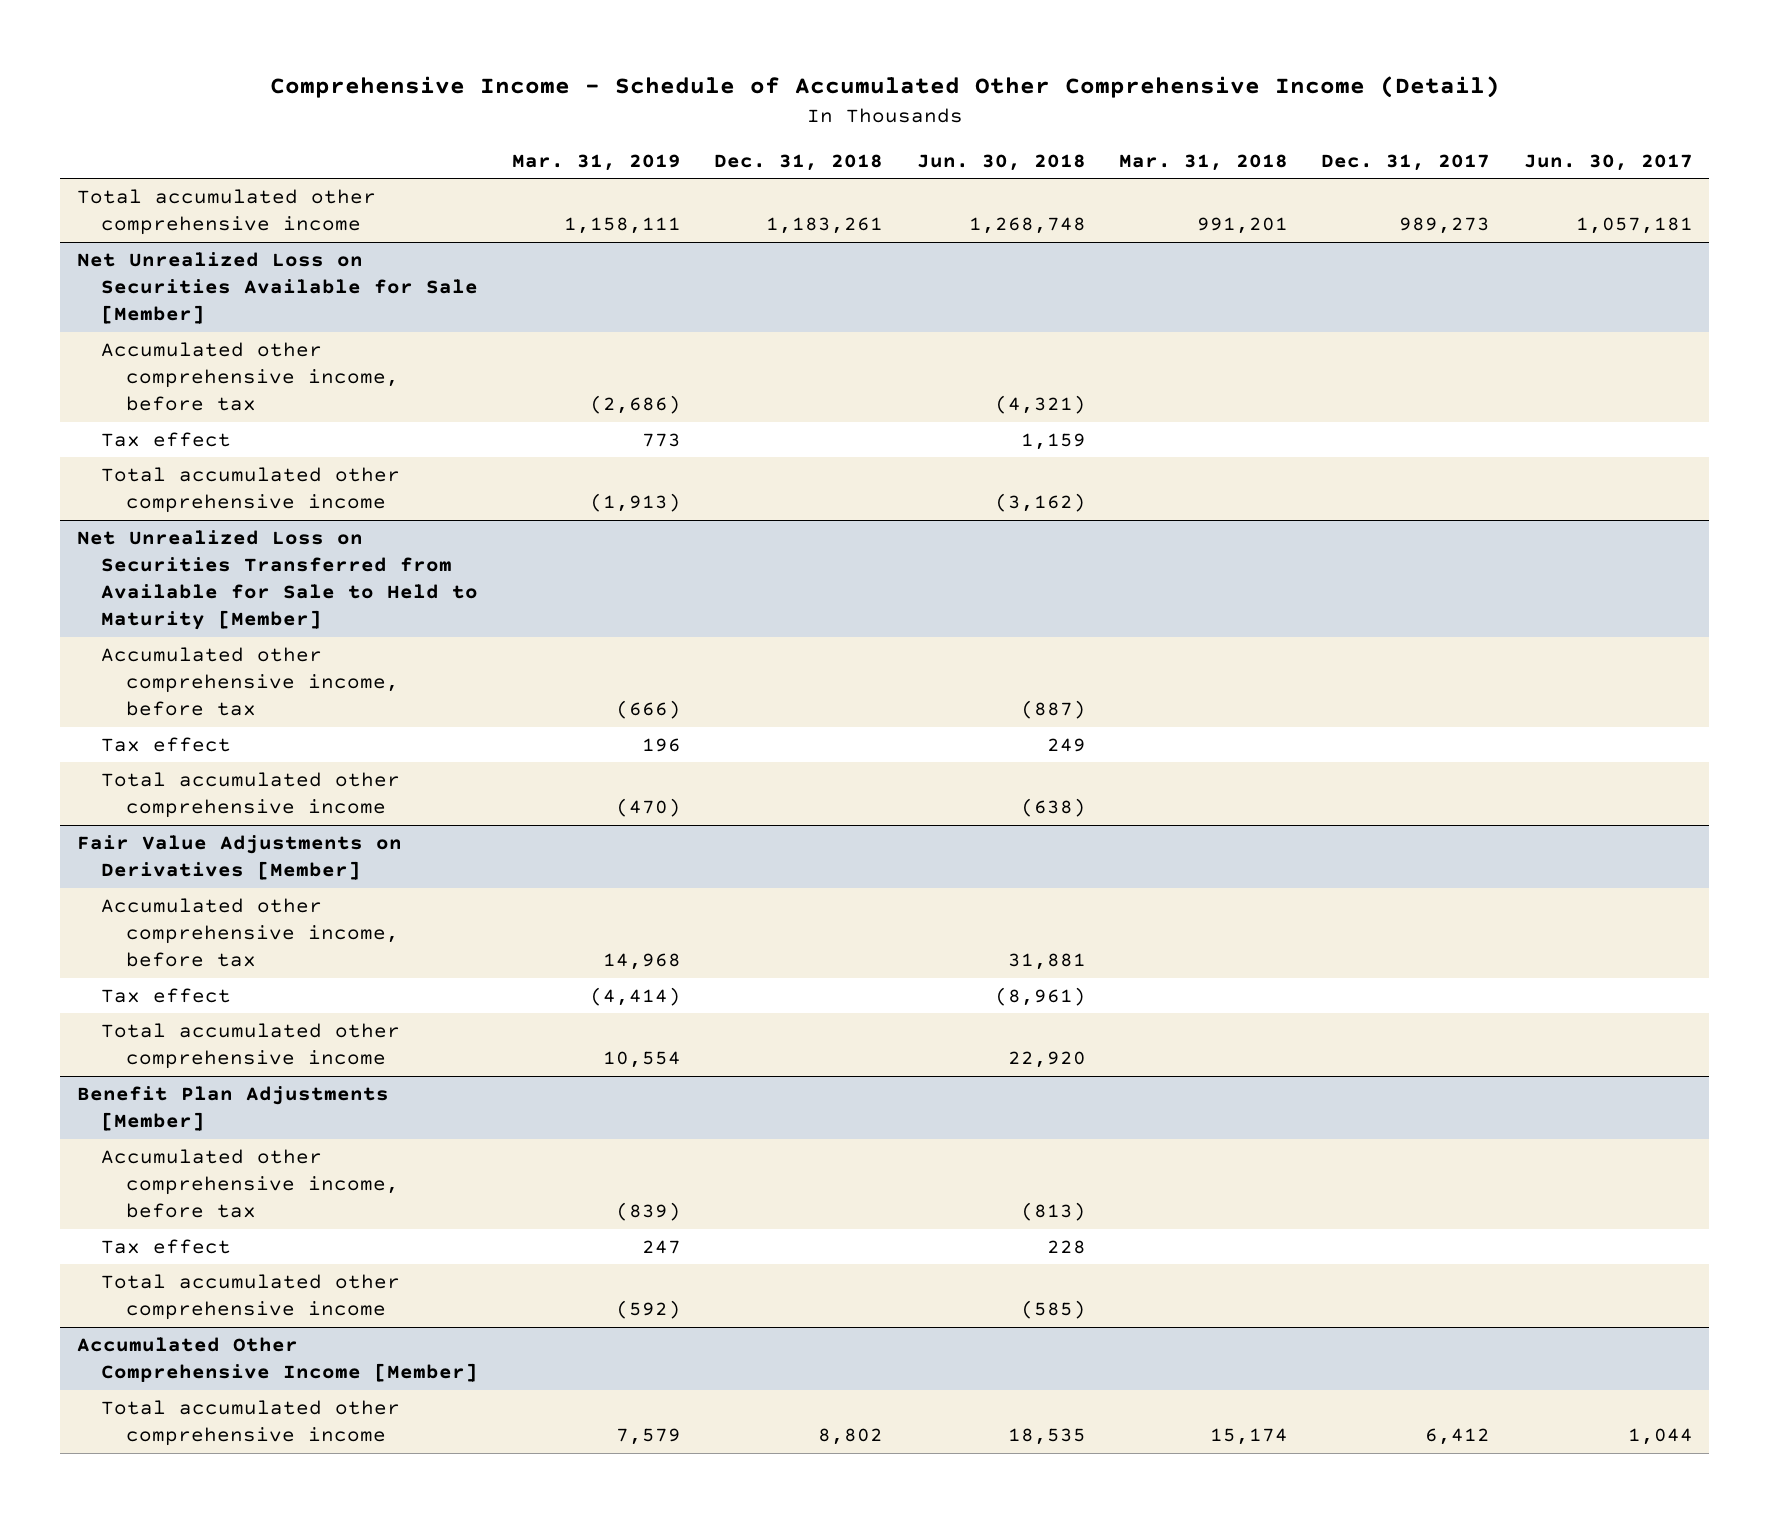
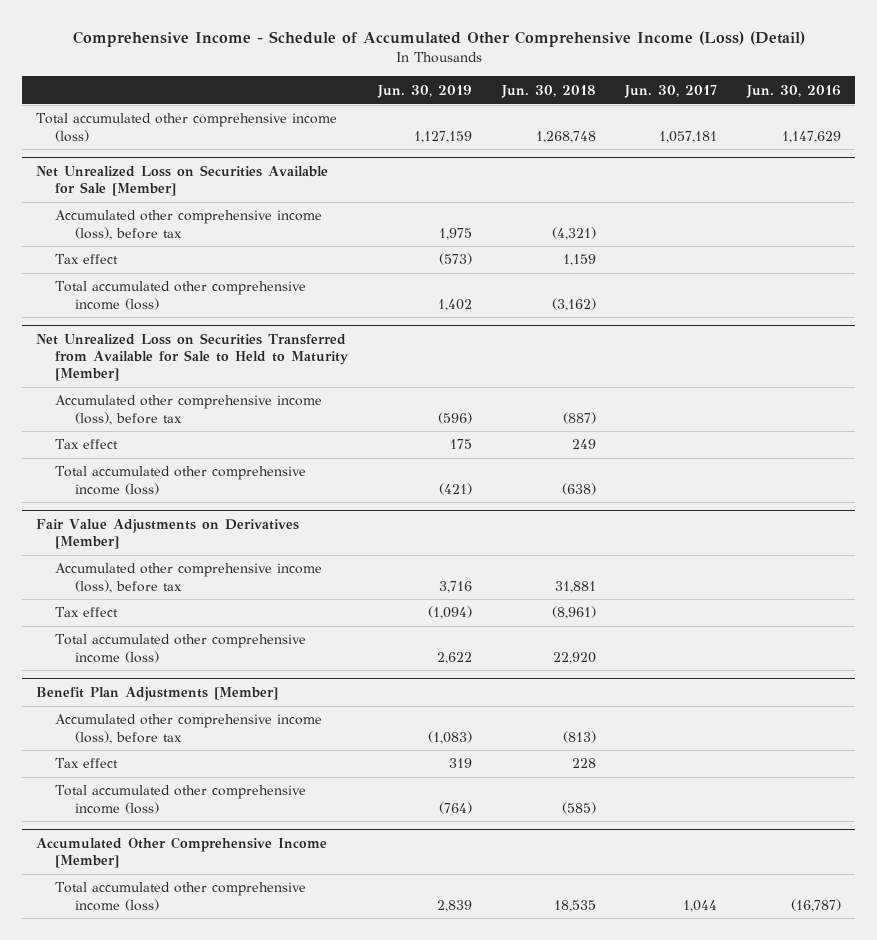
[269,76,1500,99] Comprehensive Income - Schedule of Accumulated Other Comprehensive Income (Detail) -> [72,31,805,48] Comprehensive Income - Schedule of Accumulated Other Comprehensive Income (Loss) (Detail)
[511,153,681,171] Mar. 31, 2019 -> none
[714,153,884,171] Dec. 31, 2018 -> none
[1118,153,1288,171] Mar. 31, 2018 -> none
[1321,153,1491,171] Dec. 31, 2017 -> none
none -> [377,84,473,98] Jun. 30, 2019
none -> [745,84,841,98] Jun. 30, 2016
[77,188,377,236] Total accumulated other comprehensive income -> [36,113,338,142] Total accumulated other comprehensive income (loss)
[101,341,399,412] Accumulated other comprehensive income, before tax -> [55,210,323,240] Accumulated other comprehensive income (loss), before tax
[101,466,401,514] Total accumulated other comprehensive income -> [55,281,307,310] Total accumulated other comprehensive income (loss)
[101,646,399,717] Accumulated other comprehensive income, before tax -> [55,395,323,425] Accumulated other comprehensive income (loss), before tax
[101,771,401,819] Total accumulated other comprehensive income -> [55,466,307,495] Total accumulated other comprehensive income (loss)
[101,897,399,968] Accumulated other comprehensive income, before tax -> [55,563,323,593] Accumulated other comprehensive income (loss), before tax
[101,1022,401,1070] Total accumulated other comprehensive income -> [55,634,307,663] Total accumulated other comprehensive income (loss)
[101,1148,399,1219] Accumulated other comprehensive income, before tax -> [55,714,323,744] Accumulated other comprehensive income (loss), before tax
[101,1273,401,1321] Total accumulated other comprehensive income -> [55,785,307,814] Total accumulated other comprehensive income (loss)
[101,1399,401,1447] Total accumulated other comprehensive income -> [55,882,307,911] Total accumulated other comprehensive income (loss)

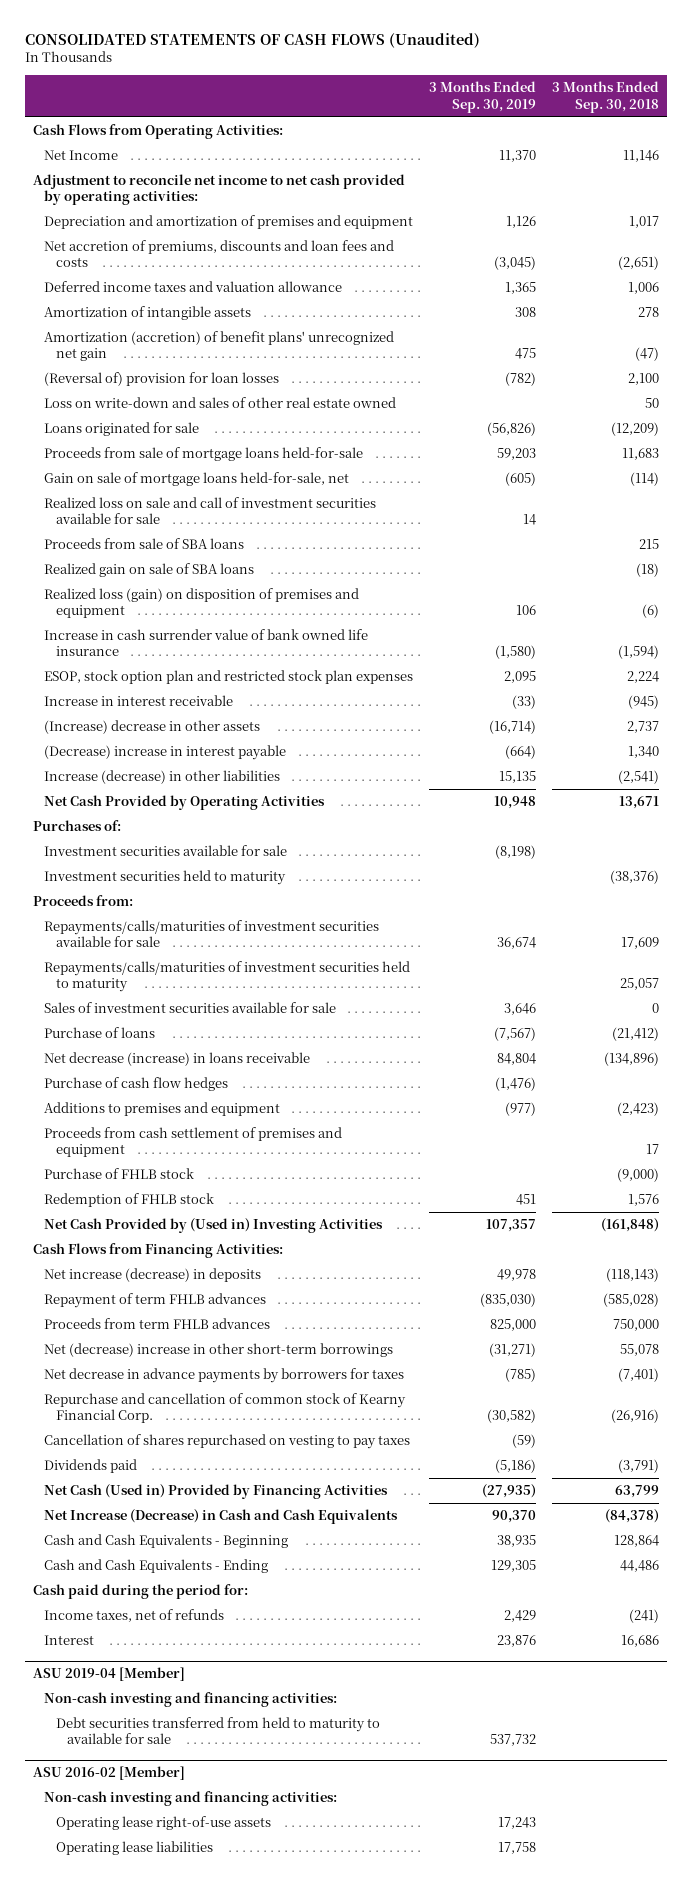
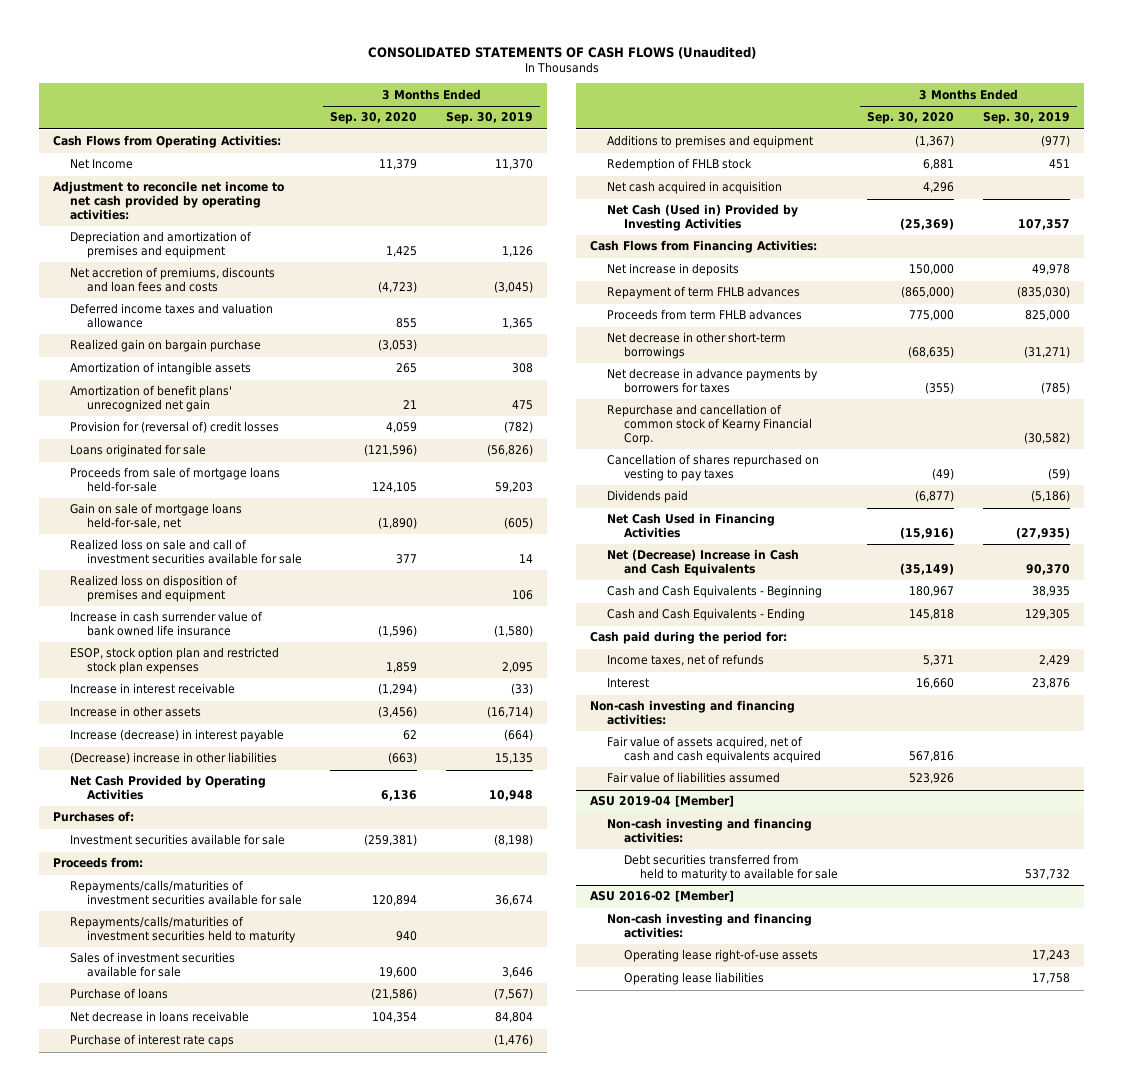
[551,81,659,113] 3 Months Ended Sep. 30, 2018 -> none
none -> [330,112,418,125] Sep. 30, 2020
none -> [69,339,261,353] Realized gain on bargain purchase
[44,397,397,409] Loss on write-down and sales of other real estate owned -> none
[44,331,395,362] Amortization (accretion) of benefit plans' unrecognized net gain -> [69,385,232,413] Amortization of benefit plans' unrecognized net gain
[44,372,280,387] (Reversal of) provision for loan losses -> [69,421,279,434] Provision for (reversal of) credit losses
[44,538,245,550] Proceeds from sale of SBA loans -> none
[44,563,255,578] Realized gain on sale of SBA loans -> none
[44,588,360,619] Realized loss (gain) on disposition of premises and equipment -> [69,575,238,603] Realized loss on disposition of premises and equipment
[44,720,261,735] (Increase) decrease in other assets -> [69,706,201,718] Increase in other assets
[44,745,287,761] (Decrease) increase in interest payable -> [69,729,284,743] Increase (decrease) in interest payable
[44,770,281,785] Increase (decrease) in other liabilities -> [69,752,277,765] (Decrease) increase in other liabilities
[44,870,287,886] Investment securities held to maturity -> none
[44,1052,311,1067] Net decrease (increase) in loans receivable -> [69,1011,249,1023] Net decrease in loans receivable
[44,1077,229,1092] Purchase of cash flow hedges -> [69,1034,234,1048] Purchase of interest rate caps
[44,1127,343,1158] Proceeds from cash settlement of premises and equipment -> none
[44,1168,195,1180] Purchase of FHLB stock -> none
none -> [606,181,782,195] Net cash acquired in acquisition
[44,1218,384,1234] Net Cash Provided by (Used in) Investing Activities -> [606,204,798,232] Net Cash (Used in) Provided by Investing Activities
[44,1268,262,1283] Net increase (decrease) in deposits -> [606,263,739,277] Net increase in deposits
[44,1343,394,1358] Net (decrease) increase in other short-term borrowings -> [606,332,786,360] Net decrease in other short-term borrowings
[44,1484,389,1500] Net Cash (Used in) Provided by Financing Activities -> [606,513,775,539] Net Cash Used in Financing Activities
[44,1509,399,1525] Net Increase (Decrease) in Cash and Cash Equivalents -> [606,549,799,577] Net (Decrease) Increase in Cash and Cash Equivalents
none -> [590,700,796,726] Non-cash investing and financing activities:
none -> [606,736,821,764] Fair value of assets acquired, net of cash and cash equivalents acquired
none -> [606,772,780,784] Fair value of liabilities assumed

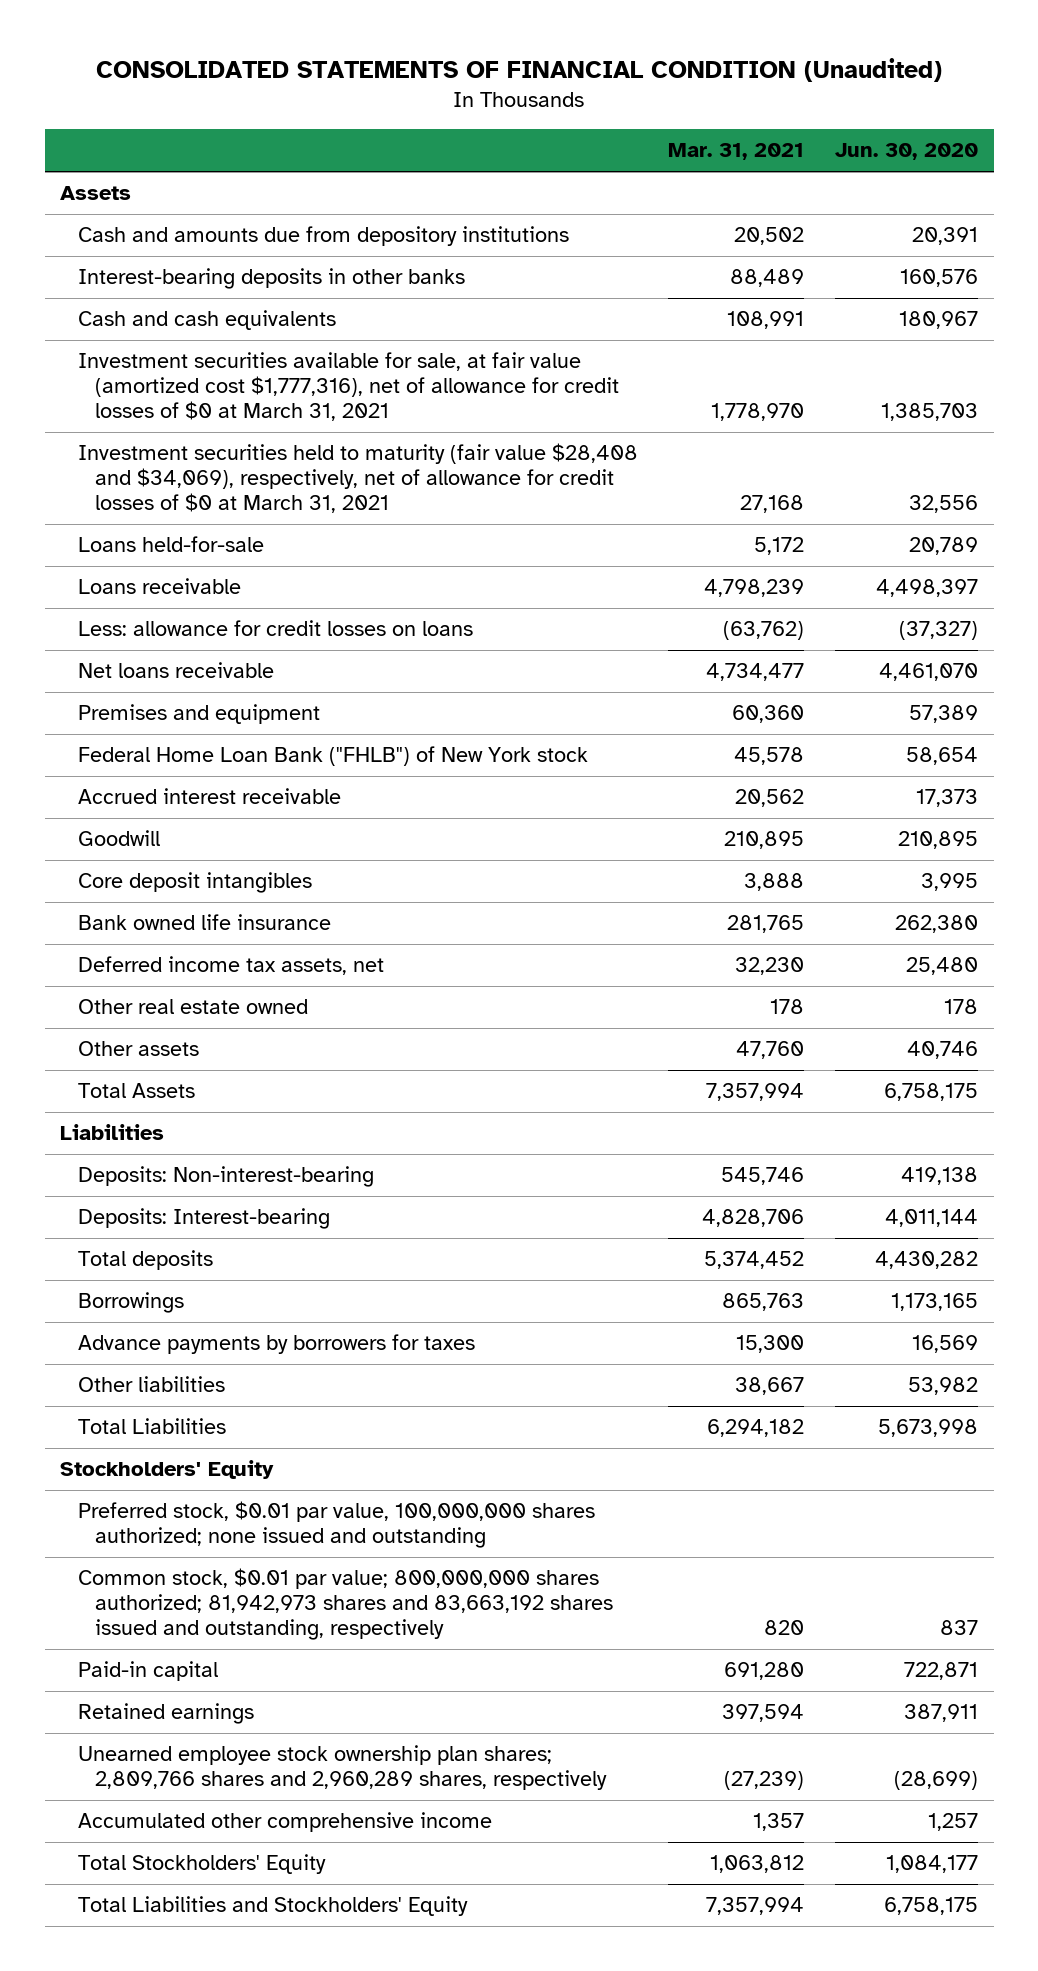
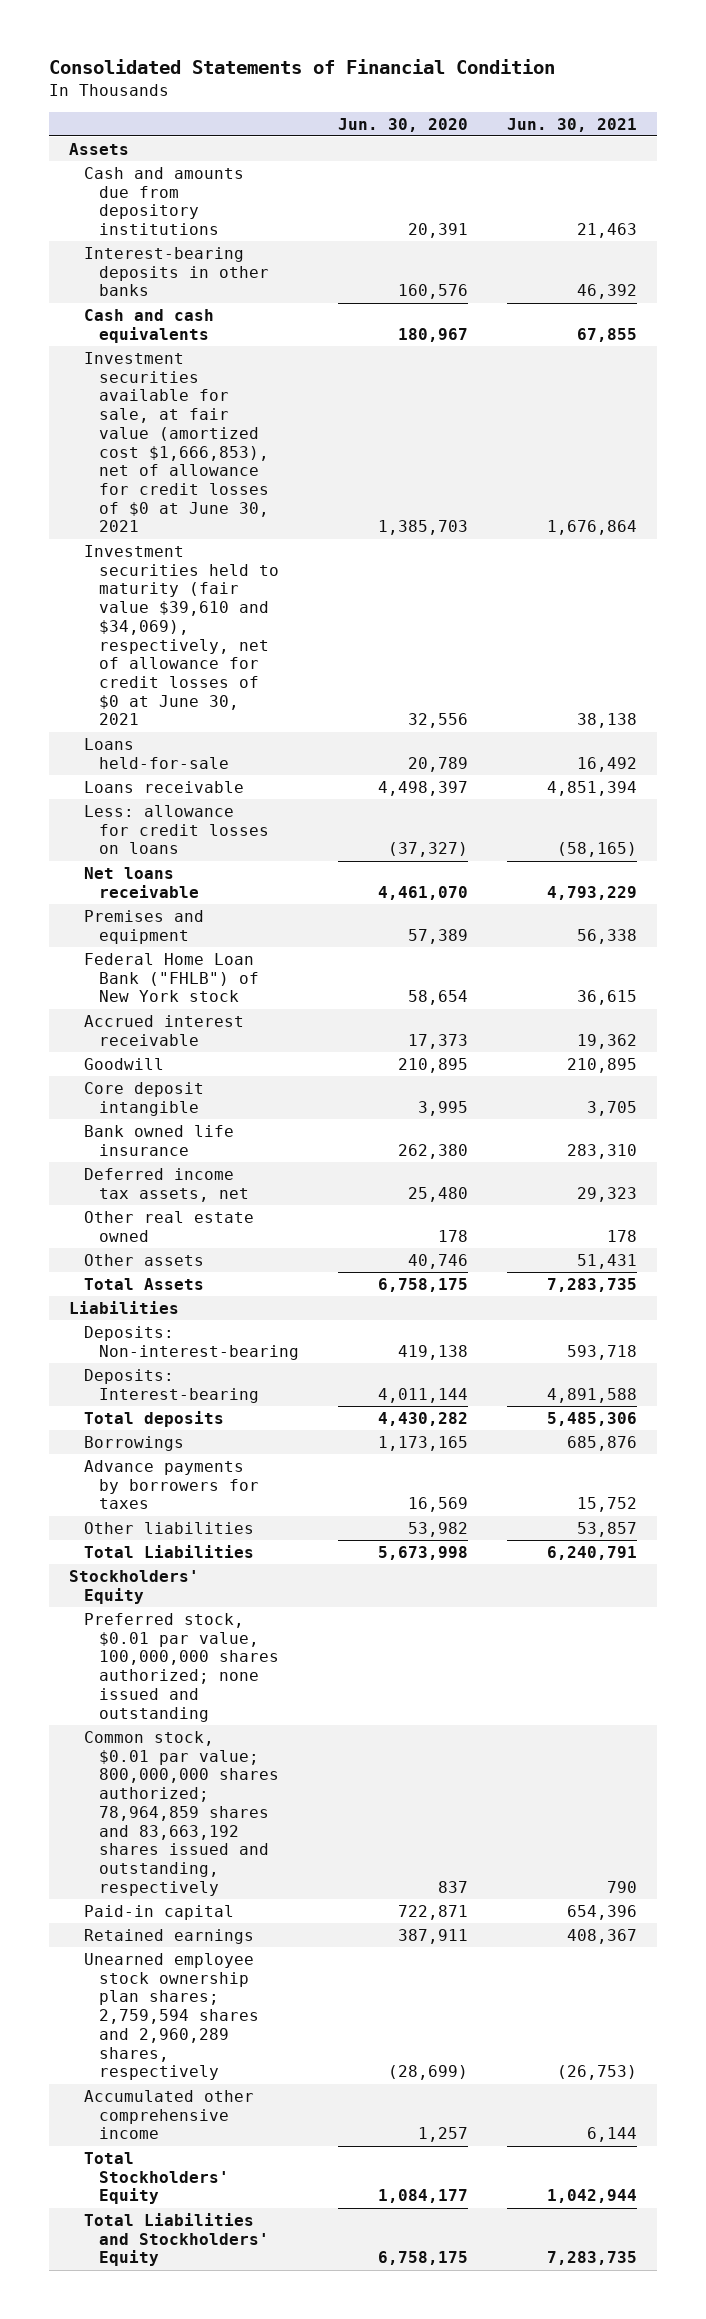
[96,58,943,83] CONSOLIDATED STATEMENTS OF FINANCIAL CONDITION (Unaudited) -> [49,58,556,74] Consolidated Statements of Financial Condition
[668,143,805,161] Mar. 31, 2021 -> none
none -> [507,117,638,132] Jun. 30, 2021
[77,352,620,422] Investment securities available for sale, at fair value (amortized cost $1,777,316), net of allowance for credit losses of $0 at March 31, 2021 -> [83,352,269,533] Investment securities available for sale, at fair value (amortized cost $1,666,853), net of allowance for credit losses of $0 at June 30, 2021
[77,443,638,514] Investment securities held to maturity (fair value $28,408 and $34,069), respectively, net of allowance for credit losses of $0 at March 31, 2021 -> [83,545,279,726] Investment securities held to maturity (fair value $39,610 and $34,069), respectively, net of allowance for credit losses of $0 at June 30, 2021
[77,872,312,894] Core deposit intangibles -> [83,1082,204,1116] Core deposit intangible
[77,1568,614,1641] Common stock, $0.01 par value; 800,000,000 shares authorized; 81,942,973 shares and 83,663,192 shares issued and outstanding, respectively -> [83,1731,279,1896] Common stock, $0.01 par value; 800,000,000 shares authorized; 78,964,859 shares and 83,663,192 shares issued and outstanding, respectively
[77,1745,608,1791] Unearned employee stock ownership plan shares; 2,809,766 shares and 2,960,289 shares, respectively -> [83,1953,259,2081] Unearned employee stock ownership plan shares; 2,759,594 shares and 2,960,289 shares, respectively

